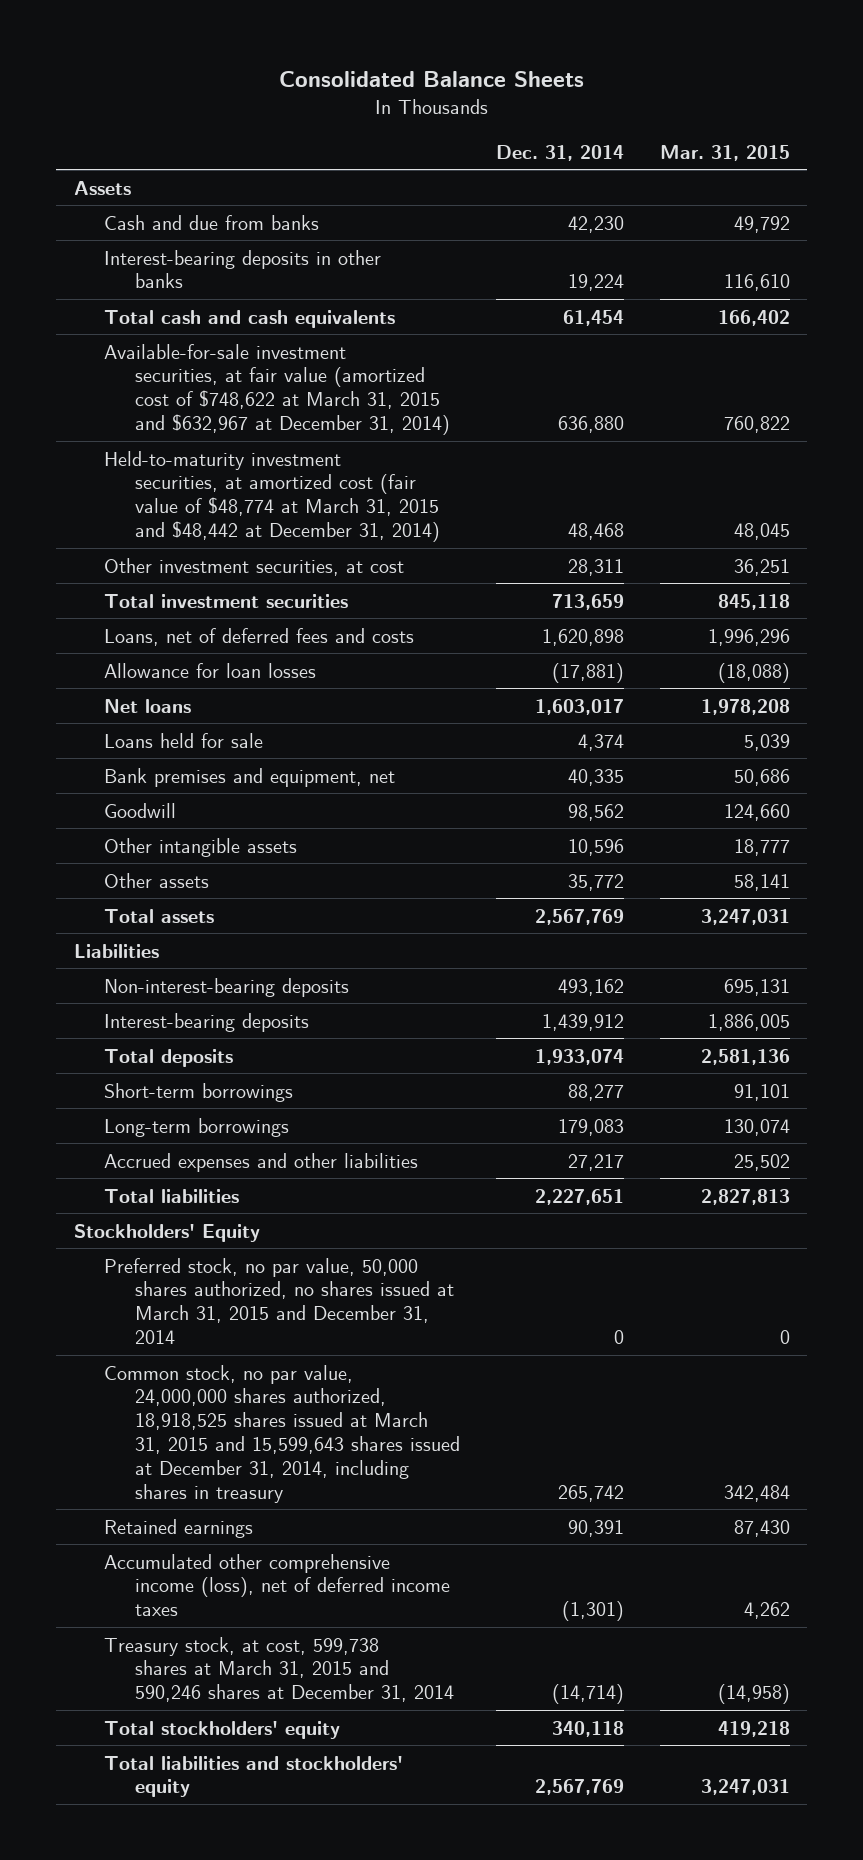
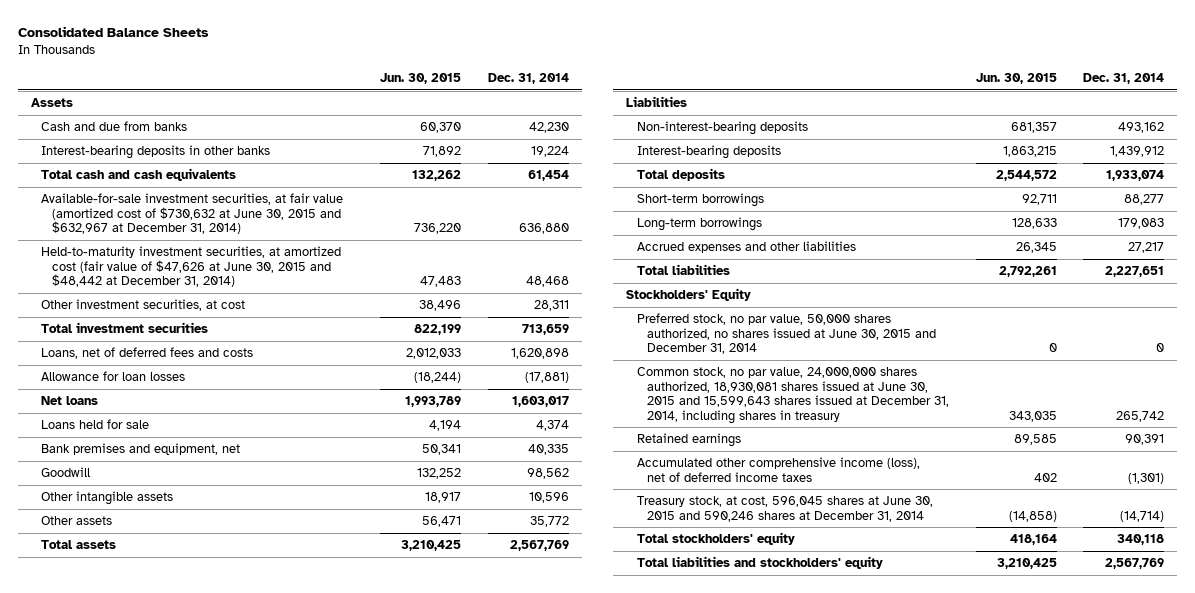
[659,144,790,161] Mar. 31, 2015 -> none
none -> [380,73,462,85] Jun. 30, 2015
[104,343,450,436] Available-for-sale investment securities, at fair value (amortized cost of $748,622 at March 31, 2015 and $632,967 at December 31, 2014) -> [41,193,344,235] Available-for-sale investment securities, at fair value (amortized cost of $730,632 at June 30, 2015 and $632,967 at December 31, 2014)
[104,450,440,543] Held-to-maturity investment securities, at amortized cost (fair value of $48,774 at March 31, 2015 and $48,442 at December 31, 2014) -> [41,246,342,288] Held-to-maturity investment securities, at amortized cost (fair value of $47,626 at June 30, 2015 and $48,442 at December 31, 2014)
[104,1257,454,1345] Preferred stock, no par value, 50,000 shares authorized, no shares issued at March 31, 2015 and December 31, 2014 -> [636,313,937,355] Preferred stock, no par value, 50,000 shares authorized, no shares issued at June 30, 2015 and December 31, 2014
[104,1364,460,1503] Common stock, no par value, 24,000,000 shares authorized, 18,918,525 shares issued at March 31, 2015 and 15,599,643 shares issued at December 31, 2014, including shares in treasury -> [636,367,950,424] Common stock, no par value, 24,000,000 shares authorized, 18,930,081 shares issued at June 30, 2015 and 15,599,643 shares issued at December 31, 2014, including shares in treasury
[104,1636,454,1703] Treasury stock, at cost, 599,738 shares at March 31, 2015 and 590,246 shares at December 31, 2014 -> [636,496,933,522] Treasury stock, at cost, 596,045 shares at June 30, 2015 and 590,246 shares at December 31, 2014

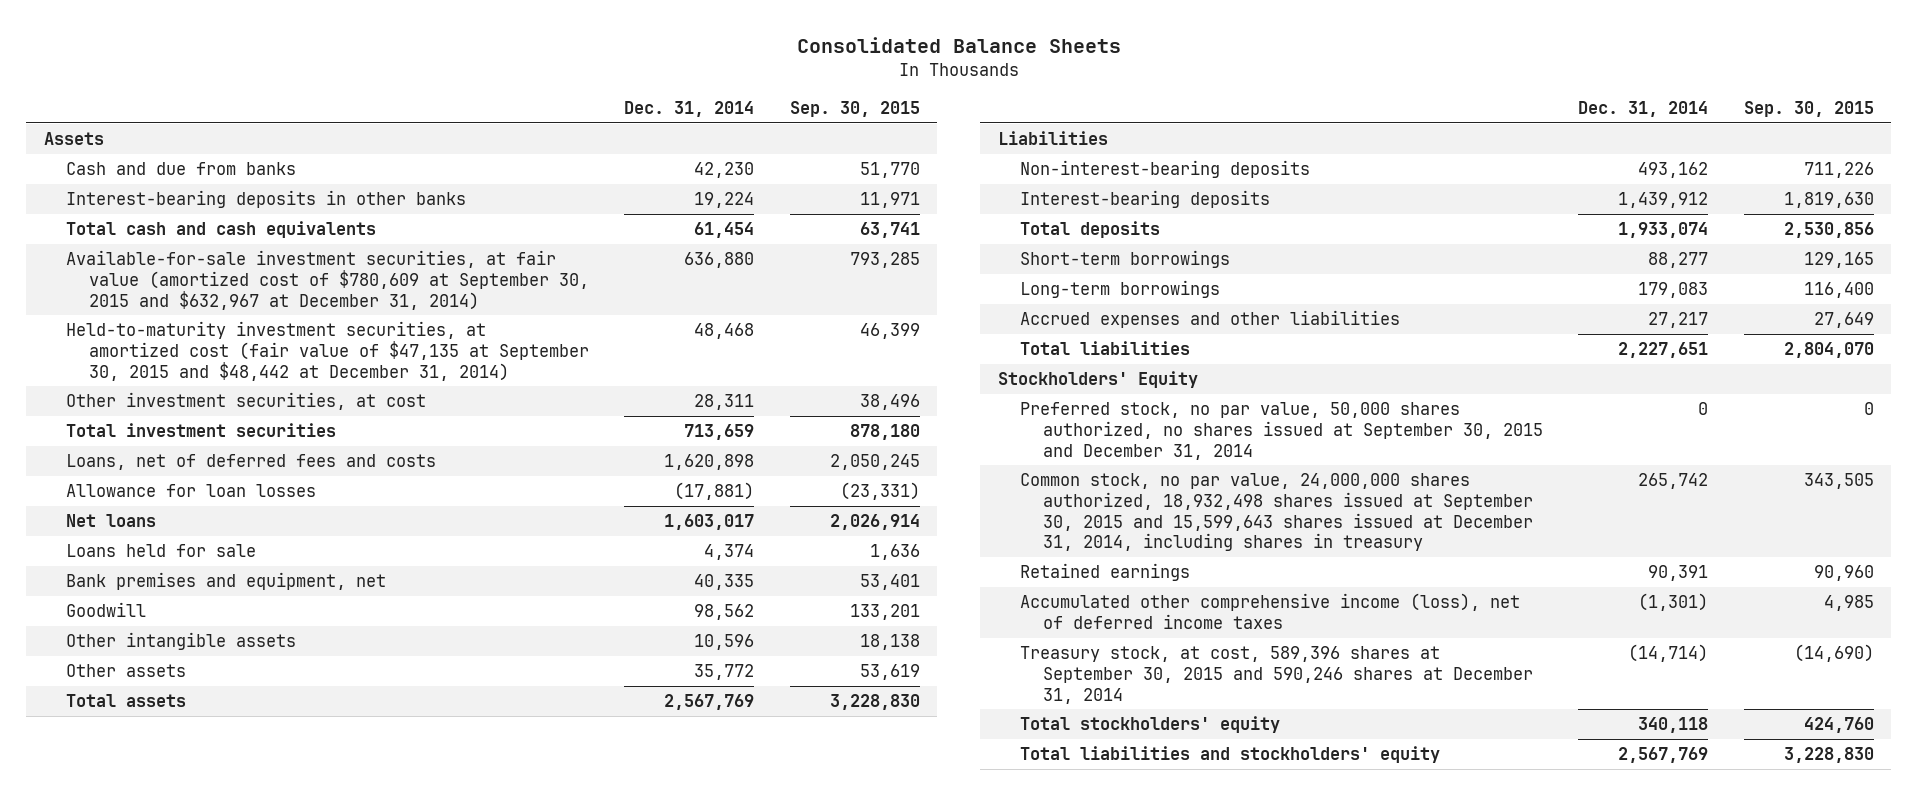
[380,73,462,85] Jun. 30, 2015 -> none
none -> [789,101,920,118] Sep. 30, 2015
[41,193,344,235] Available-for-sale investment securities, at fair value (amortized cost of $730,632 at June 30, 2015 and $632,967 at December 31, 2014) -> [66,250,589,310] Available-for-sale investment securities, at fair value (amortized cost of $780,609 at September 30, 2015 and $632,967 at December 31, 2014)
[41,246,342,288] Held-to-maturity investment securities, at amortized cost (fair value of $47,626 at June 30, 2015 and $48,442 at December 31, 2014) -> [66,321,589,381] Held-to-maturity investment securities, at amortized cost (fair value of $47,135 at September 30, 2015 and $48,442 at December 31, 2014)
[636,313,937,355] Preferred stock, no par value, 50,000 shares authorized, no shares issued at June 30, 2015 and December 31, 2014 -> [1020,402,1543,460] Preferred stock, no par value, 50,000 shares authorized, no shares issued at September 30, 2015 and December 31, 2014
[636,367,950,424] Common stock, no par value, 24,000,000 shares authorized, 18,930,081 shares issued at June 30, 2015 and 15,599,643 shares issued at December 31, 2014, including shares in treasury -> [1020,473,1533,552] Common stock, no par value, 24,000,000 shares authorized, 18,932,498 shares issued at September 30, 2015 and 15,599,643 shares issued at December 31, 2014, including shares in treasury
[636,496,933,522] Treasury stock, at cost, 596,045 shares at June 30, 2015 and 590,246 shares at December 31, 2014 -> [1020,646,1533,704] Treasury stock, at cost, 589,396 shares at September 30, 2015 and 590,246 shares at December 31, 2014

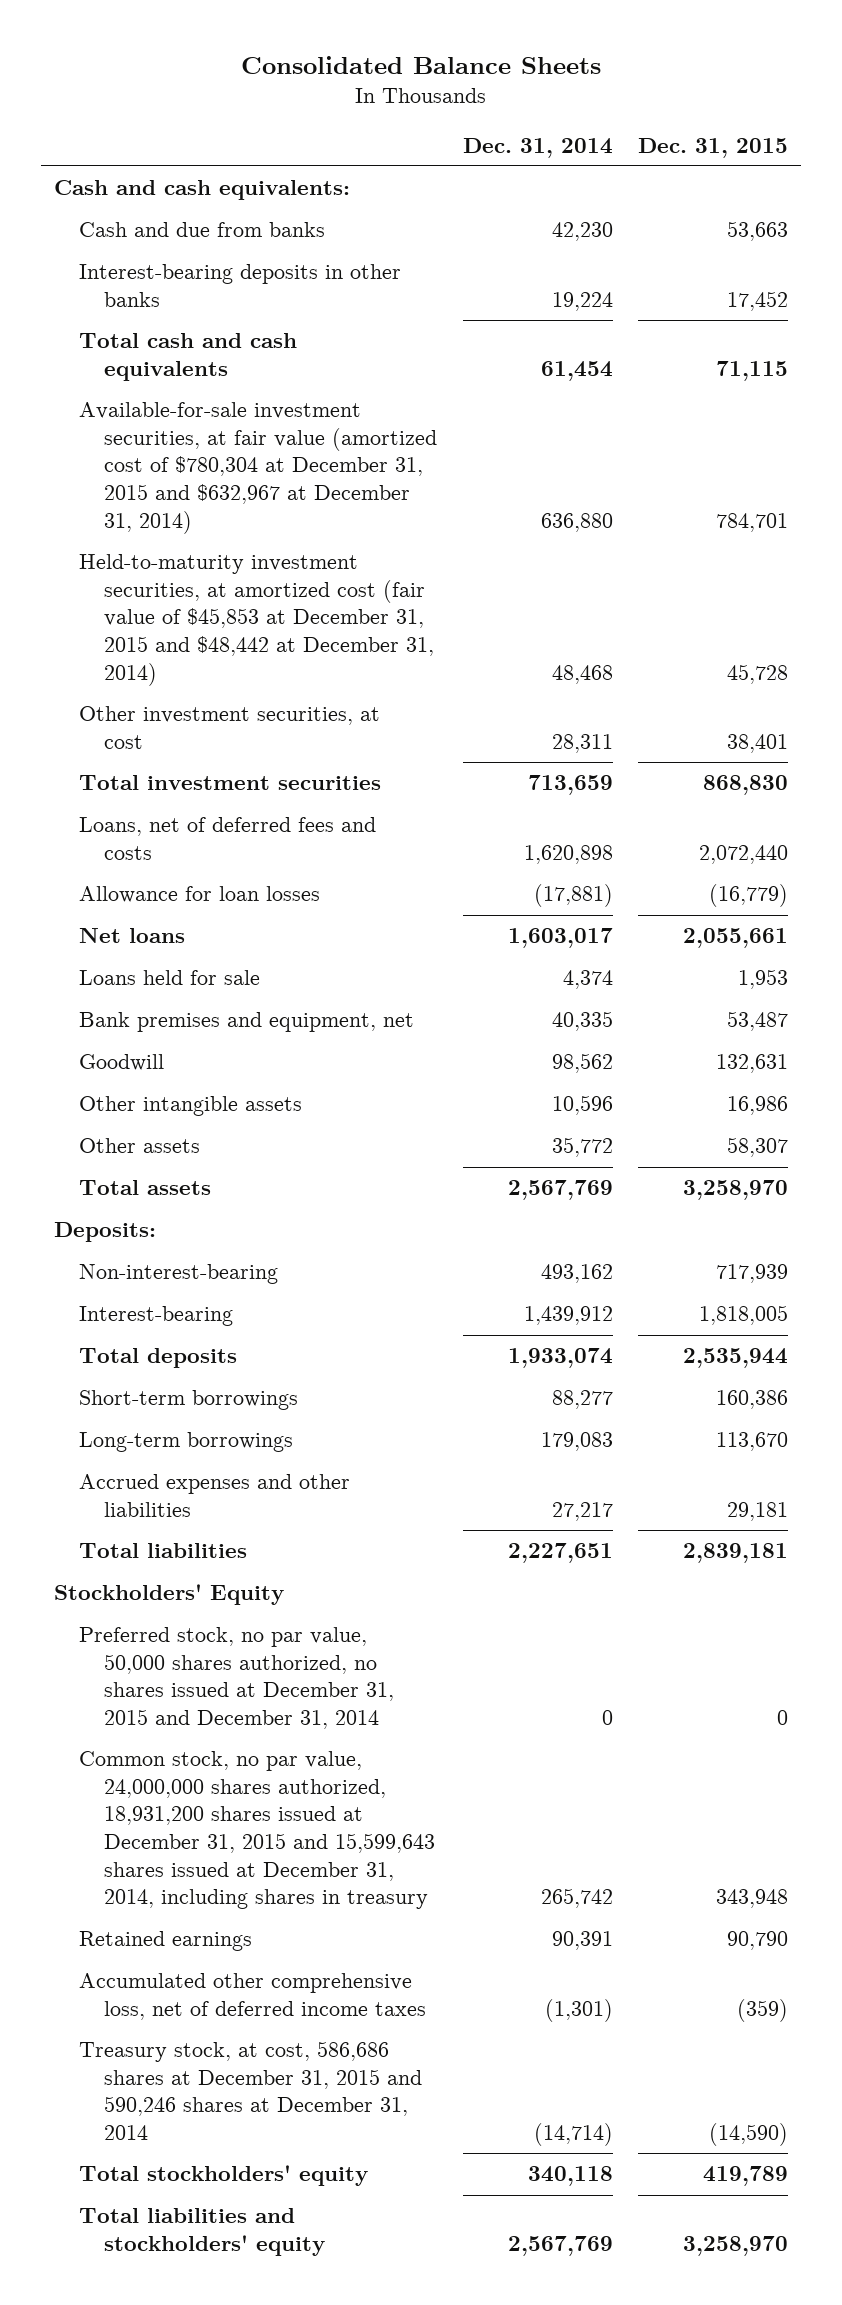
[789,101,920,118] Sep. 30, 2015 -> none
none -> [638,137,789,158] Dec. 31, 2015
[43,132,104,146] Assets -> none
none -> [53,180,350,201] Cash and cash equivalents:
[66,250,589,310] Available-for-sale investment securities, at fair value (amortized cost of $780,609 at September 30, 2015 and $632,967 at December 31, 2014) -> [78,402,438,534] Available-for-sale investment securities, at fair value (amortized cost of $780,304 at December 31, 2015 and $632,967 at December 31, 2014)
[66,321,589,381] Held-to-maturity investment securities, at amortized cost (fair value of $47,135 at September 30, 2015 and $48,442 at December 31, 2014) -> [78,554,435,686] Held-to-maturity investment securities, at amortized cost (fair value of $45,853 at December 31, 2015 and $48,442 at December 31, 2014)
[997,131,1108,146] Liabilities -> none
none -> [53,1222,156,1243] Deposits:
[1020,160,1311,179] Non-interest-bearing deposits -> [78,1264,278,1285] Non-interest-bearing
[1020,190,1271,209] Interest-bearing deposits -> [78,1306,233,1327] Interest-bearing
[1020,402,1543,460] Preferred stock, no par value, 50,000 shares authorized, no shares issued at September 30, 2015 and December 31, 2014 -> [78,1627,395,1729] Preferred stock, no par value, 50,000 shares authorized, no shares issued at December 31, 2015 and December 31, 2014
[1020,473,1533,552] Common stock, no par value, 24,000,000 shares authorized, 18,932,498 shares issued at September 30, 2015 and 15,599,643 shares issued at December 31, 2014, including shares in treasury -> [78,1751,436,1910] Common stock, no par value, 24,000,000 shares authorized, 18,931,200 shares issued at December 31, 2015 and 15,599,643 shares issued at December 31, 2014, including shares in treasury
[1020,593,1521,629] Accumulated other comprehensive income (loss), net of deferred income taxes -> [78,1973,427,2020] Accumulated other comprehensive loss, net of deferred income taxes
[1020,646,1533,704] Treasury stock, at cost, 589,396 shares at September 30, 2015 and 590,246 shares at December 31, 2014 -> [78,2041,423,2140] Treasury stock, at cost, 586,686 shares at December 31, 2015 and 590,246 shares at December 31, 2014

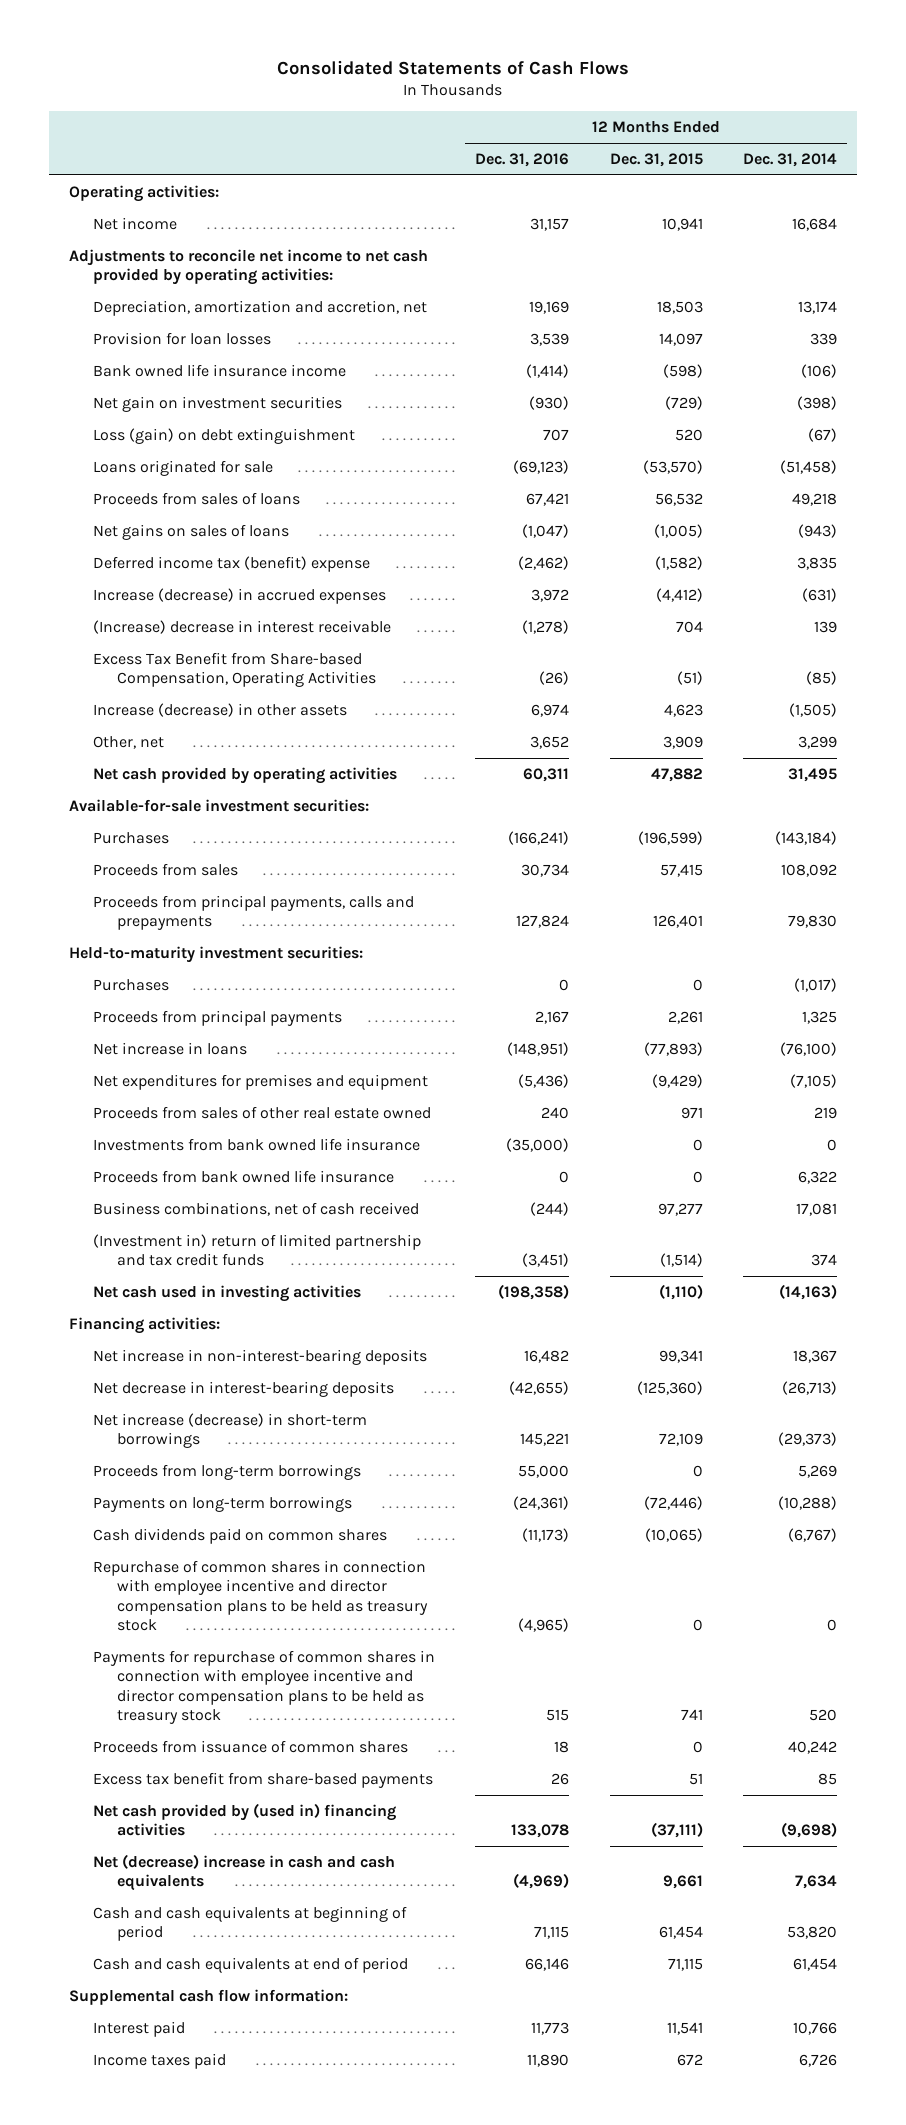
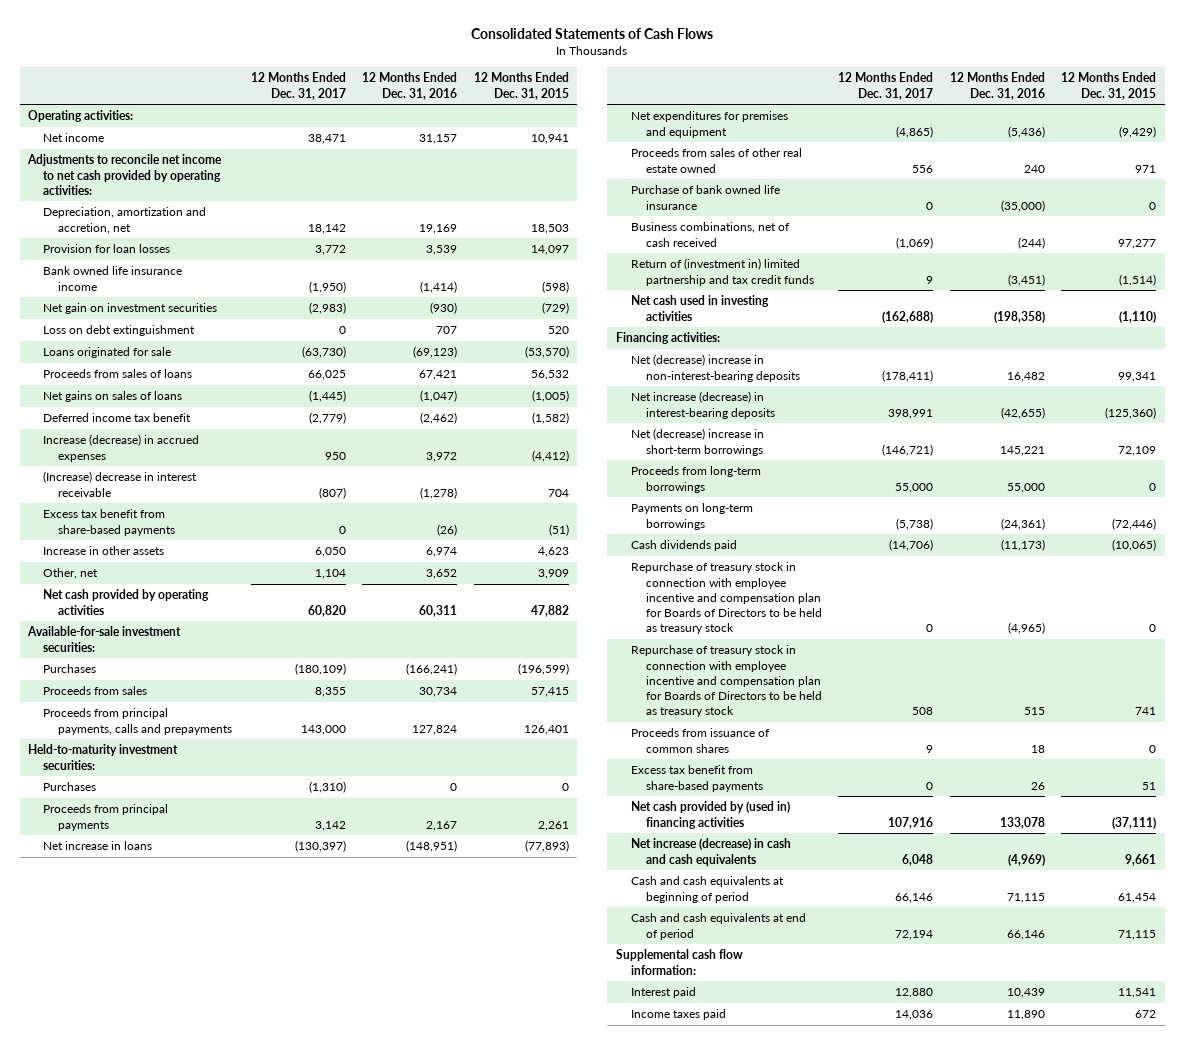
[743,153,838,168] Dec. 31, 2014 -> none
none -> [250,72,346,100] 12 Months Ended Dec. 31, 2017
[93,427,356,444] Loss (gain) on debt extinguishment -> [43,325,196,337] Loss on debt extinguishment
[93,555,371,572] Deferred income tax (benefit) expense -> [43,413,192,423] Deferred income tax benefit
[93,651,377,688] Excess Tax Benefit from Share-based Compensation, Operating Activities -> [43,509,176,536] Excess tax benefit from share-based payments
[93,702,348,717] Increase (decrease) in other assets -> [43,546,165,556] Increase in other assets
[93,1169,395,1183] Proceeds from bank owned life insurance -> none
[93,1137,421,1151] Investments from bank owned life insurance -> [630,185,780,210] Purchase of bank owned life insurance
[93,1233,422,1267] (Investment in) return of limited partnership and tax credit funds -> [630,258,814,286] Return of (investment in) limited partnership and tax credit funds
[93,1348,428,1365] Net increase in non-interest-bearing deposits -> [630,354,800,382] Net (decrease) increase in non-interest-bearing deposits
[93,1380,395,1397] Net decrease in interest-bearing deposits -> [630,391,775,419] Net increase (decrease) in interest-bearing deposits
[93,1412,368,1449] Net increase (decrease) in short-term borrowings -> [630,428,764,456] Net (decrease) increase in short-term borrowings
[93,1527,388,1544] Cash dividends paid on common shares -> [630,540,737,552] Cash dividends paid
[93,1559,429,1632] Repurchase of common shares in connection with employee incentive and director compensation plans to be held as treasury stock -> [630,562,822,635] Repurchase of treasury stock in connection with employee incentive and compensation plan for Boards of Directors to be held as treasury stock
[93,1649,436,1725] Payments for repurchase of common shares in connection with employee incentive and director compensation plans to be held as treasury stock -> [630,645,822,718] Repurchase of treasury stock in connection with employee incentive and compensation plan for Boards of Directors to be held as treasury stock
[93,1853,396,1892] Net (decrease) increase in cash and cash equivalents -> [630,838,791,866] Net increase (decrease) in cash and cash equivalents
[531,2021,570,2035] 11,773 -> [1006,988,1045,999] 10,439

